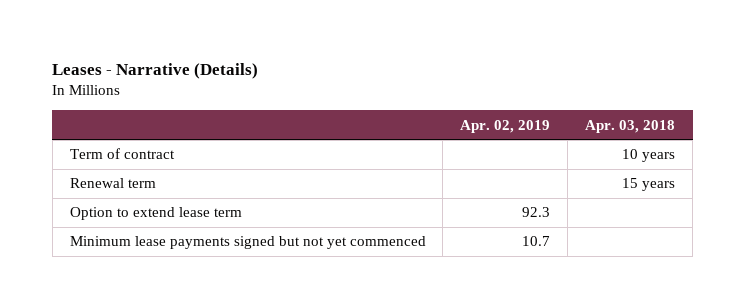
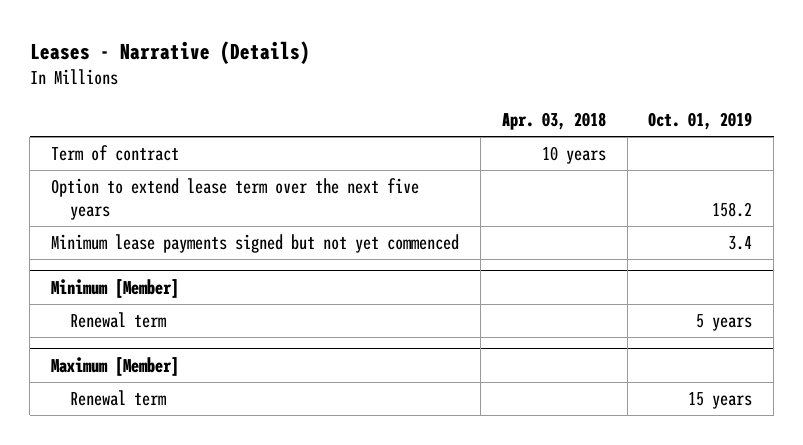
[460,119,551,133] Apr. 02, 2019 -> none
none -> [648,111,753,130] Oct. 01, 2019
[69,178,156,189] Renewal term -> none
[69,207,242,221] Option to extend lease term -> [51,178,420,221] Option to extend lease term over the next five years
none -> [51,278,180,298] Minimum [Member]
none -> [70,312,167,329] Renewal term
none -> [51,356,180,376] Maximum [Member]
none -> [70,390,167,407] Renewal term

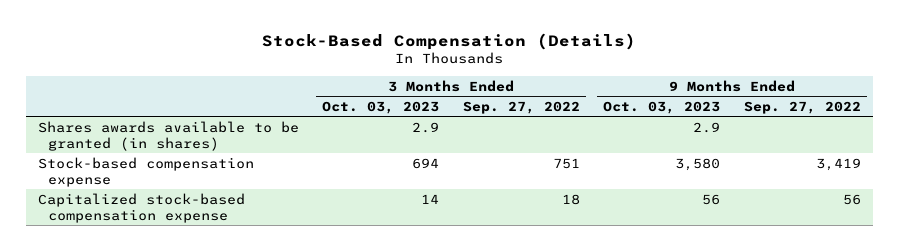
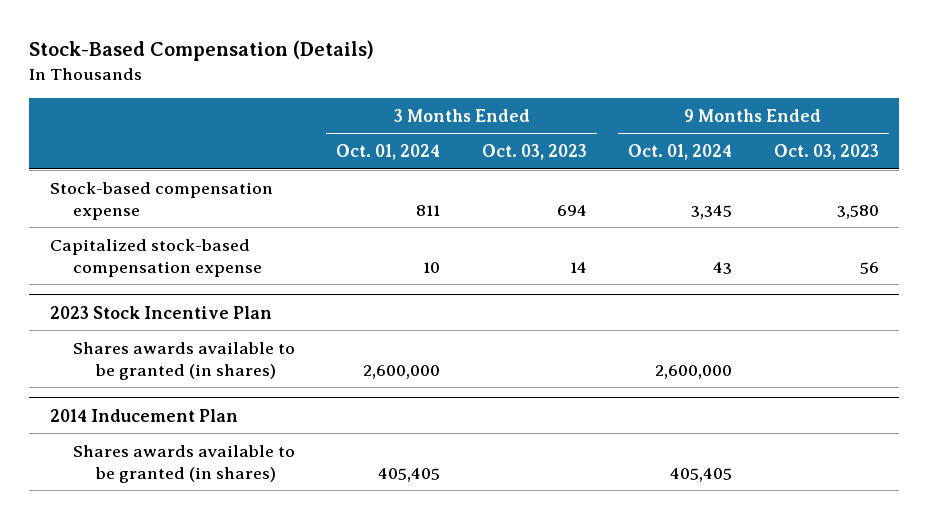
[462,100,580,114] Sep. 27, 2022 -> none
[743,100,861,114] Sep. 27, 2022 -> none
none -> [336,144,441,161] Oct. 01, 2024
none -> [628,144,733,161] Oct. 01, 2024
[37,120,299,151] Shares awards available to be granted (in shares) -> none
none -> [49,305,272,319] 2023 Stock Incentive Plan
none -> [73,341,296,380] Shares awards available to be granted (in shares)
none -> [49,408,238,422] 2014 Inducement Plan
none -> [73,444,296,483] Shares awards available to be granted (in shares)

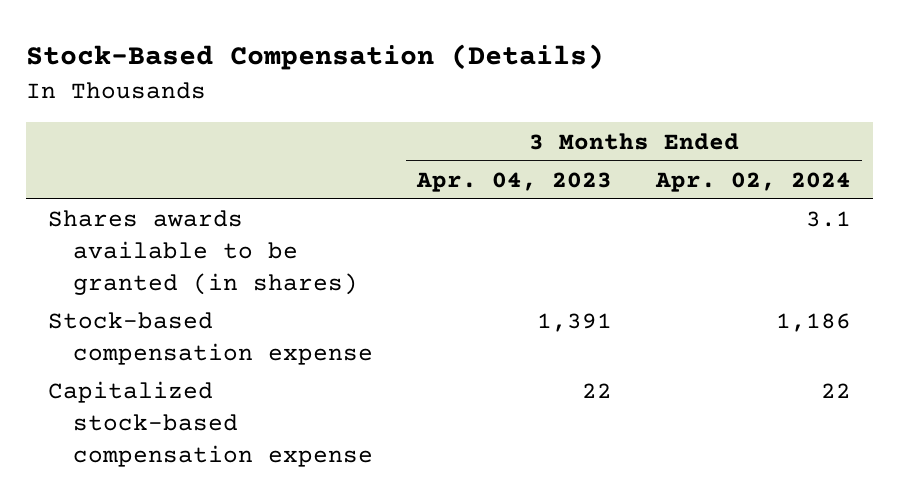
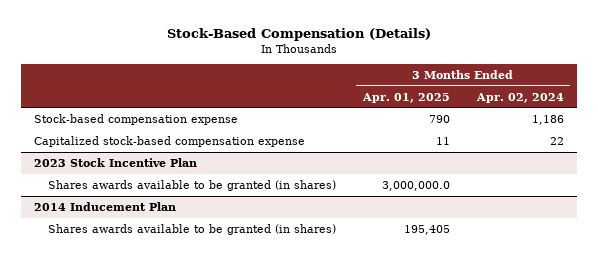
[416,171,613,192] Apr. 04, 2023 -> none
none -> [361,92,450,103] Apr. 01, 2025
[48,210,359,295] Shares awards available to be granted (in shares) -> none
none -> [34,157,198,167] 2023 Stock Incentive Plan
none -> [48,179,337,191] Shares awards available to be granted (in shares)
none -> [34,201,177,211] 2014 Inducement Plan
none -> [48,223,337,235] Shares awards available to be granted (in shares)

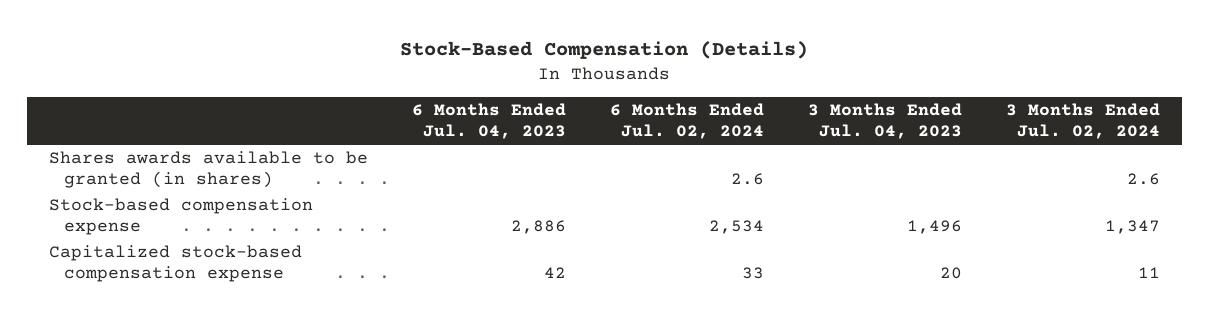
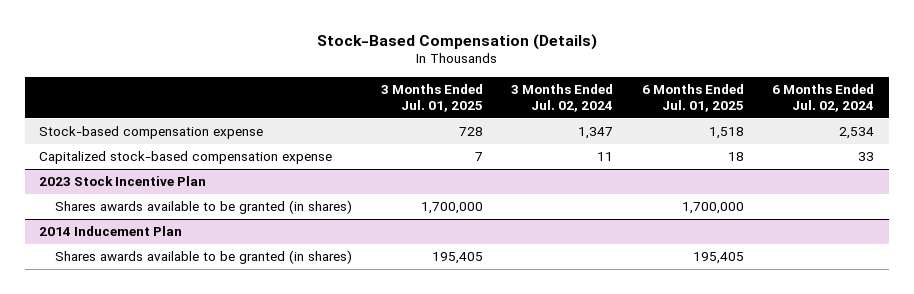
[411,103,566,140] 6 Months Ended Jul. 04, 2023 -> none
[807,103,962,140] 3 Months Ended Jul. 04, 2023 -> none
none -> [380,83,483,113] 3 Months Ended Jul. 01, 2025
none -> [641,83,744,113] 6 Months Ended Jul. 01, 2025
[48,151,368,189] Shares awards available to be granted (in shares) -> none
none -> [39,176,207,187] 2023 Stock Incentive Plan
none -> [55,200,353,215] Shares awards available to be granted (in shares)
none -> [39,226,183,237] 2014 Inducement Plan
none -> [55,250,353,265] Shares awards available to be granted (in shares)

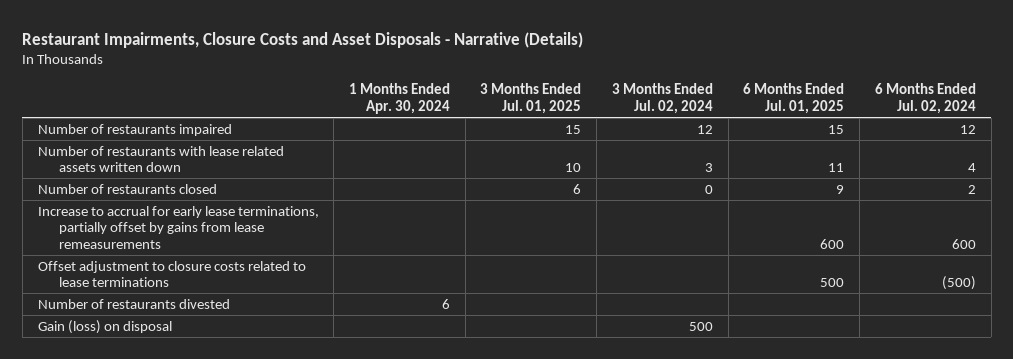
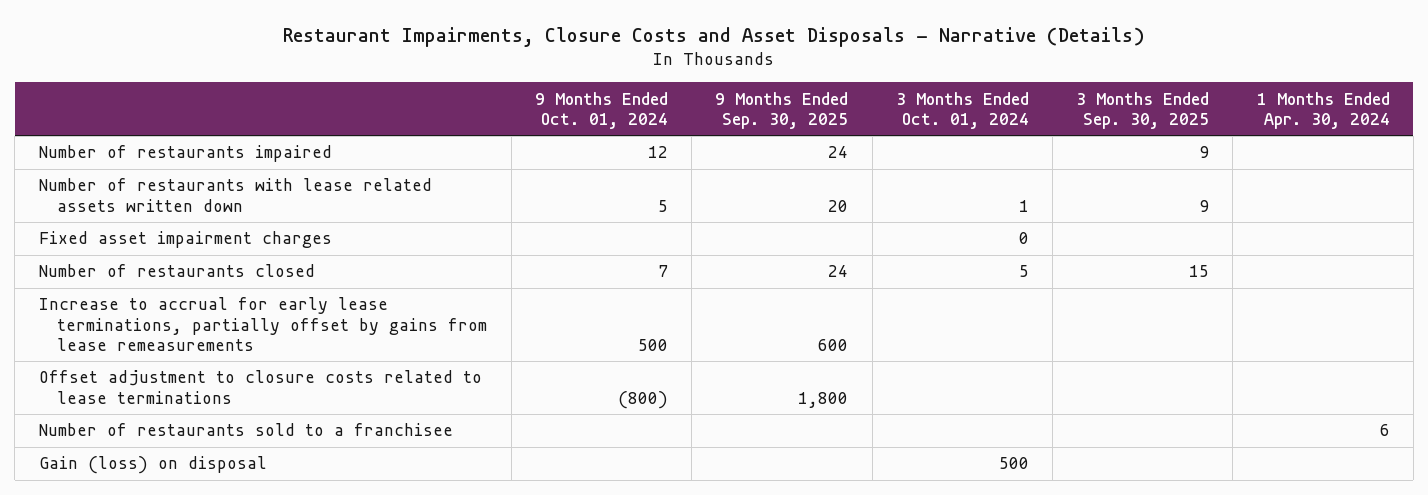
[480,83,582,115] 3 Months Ended Jul. 01, 2025 -> none
[611,83,713,115] 3 Months Ended Jul. 02, 2024 -> none
[743,83,845,115] 6 Months Ended Jul. 01, 2025 -> none
[874,83,976,115] 6 Months Ended Jul. 02, 2024 -> none
none -> [534,91,668,130] 9 Months Ended Oct. 01, 2024
none -> [715,91,849,130] 9 Months Ended Sep. 30, 2025
none -> [895,91,1029,130] 3 Months Ended Oct. 01, 2024
none -> [1076,91,1210,130] 3 Months Ended Sep. 30, 2025
none -> [38,231,332,249] Fixed asset impairment charges
[37,298,230,309] Number of restaurants divested -> [38,423,453,437] Number of restaurants sold to a franchisee

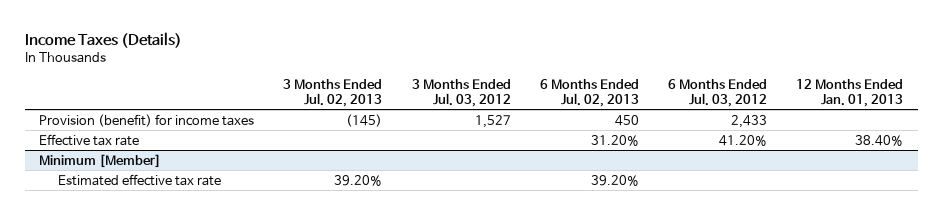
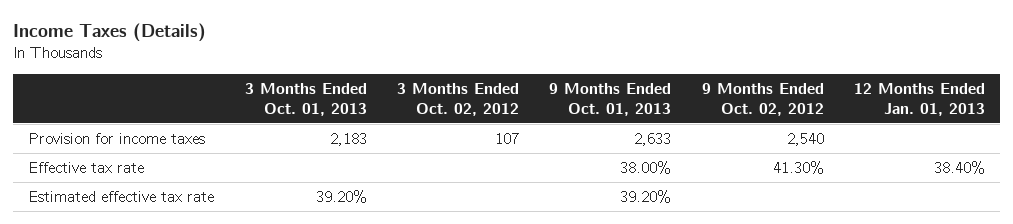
[283,79,383,107] 3 Months Ended Jul. 02, 2013 -> none
[411,79,511,107] 3 Months Ended Jul. 03, 2012 -> none
[539,79,639,107] 6 Months Ended Jul. 02, 2013 -> none
[667,79,767,107] 6 Months Ended Jul. 03, 2012 -> none
none -> [244,82,367,116] 3 Months Ended Oct. 01, 2013
none -> [397,82,520,116] 3 Months Ended Oct. 02, 2012
none -> [549,82,672,116] 9 Months Ended Oct. 01, 2013
none -> [701,82,824,116] 9 Months Ended Oct. 02, 2012
[39,113,255,127] Provision (benefit) for income taxes -> [28,132,206,144] Provision for income taxes
[39,153,162,168] Minimum [Member] -> none
[57,173,221,186] Estimated effective tax rate -> none
none -> [28,190,215,202] Estimated effective tax rate

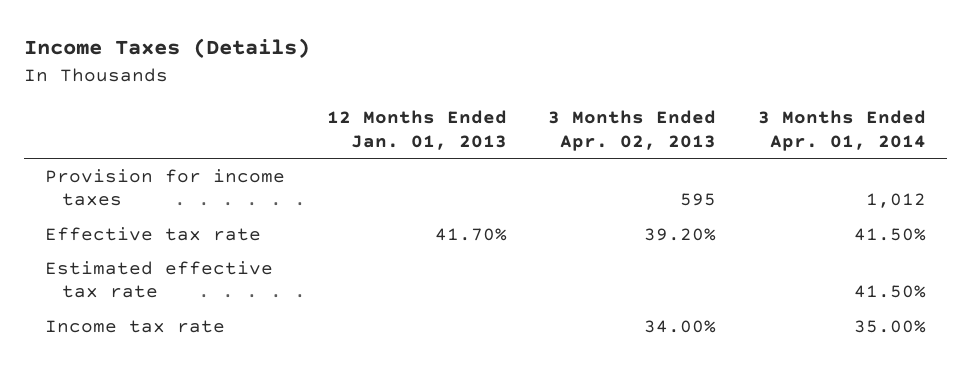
[244,82,367,116] 3 Months Ended Oct. 01, 2013 -> none
[397,82,520,116] 3 Months Ended Oct. 02, 2012 -> none
[549,82,672,116] 9 Months Ended Oct. 01, 2013 -> none
[701,82,824,116] 9 Months Ended Oct. 02, 2012 -> none
none -> [548,110,717,152] 3 Months Ended Apr. 02, 2013
none -> [757,110,926,152] 3 Months Ended Apr. 01, 2014
[933,160,985,174] 38.40% -> [434,227,507,241] 41.70%
none -> [44,319,225,333] Income tax rate

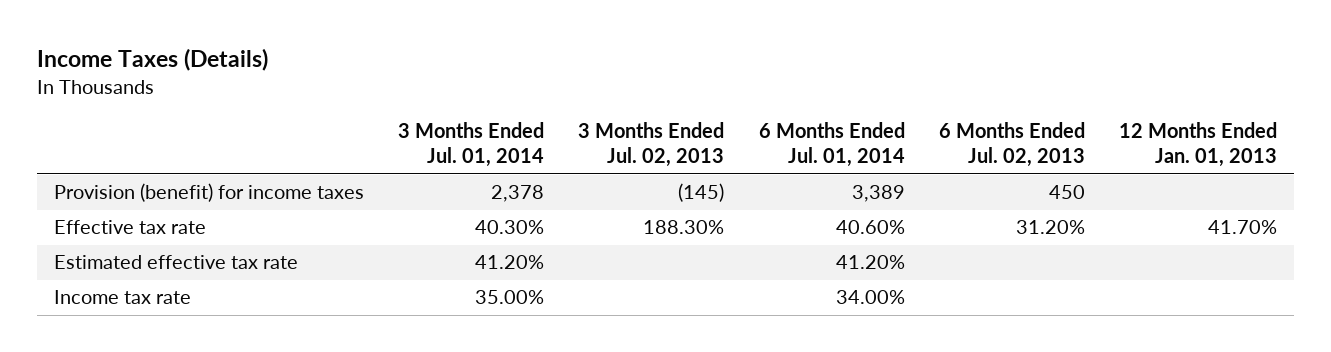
[548,110,717,152] 3 Months Ended Apr. 02, 2013 -> none
[757,110,926,152] 3 Months Ended Apr. 01, 2014 -> none
none -> [398,122,545,168] 3 Months Ended Jul. 01, 2014
none -> [578,122,725,168] 3 Months Ended Jul. 02, 2013
none -> [758,122,905,168] 6 Months Ended Jul. 01, 2014
none -> [939,122,1086,168] 6 Months Ended Jul. 02, 2013
[44,168,285,207] Provision for income taxes -> [53,183,364,203] Provision (benefit) for income taxes

